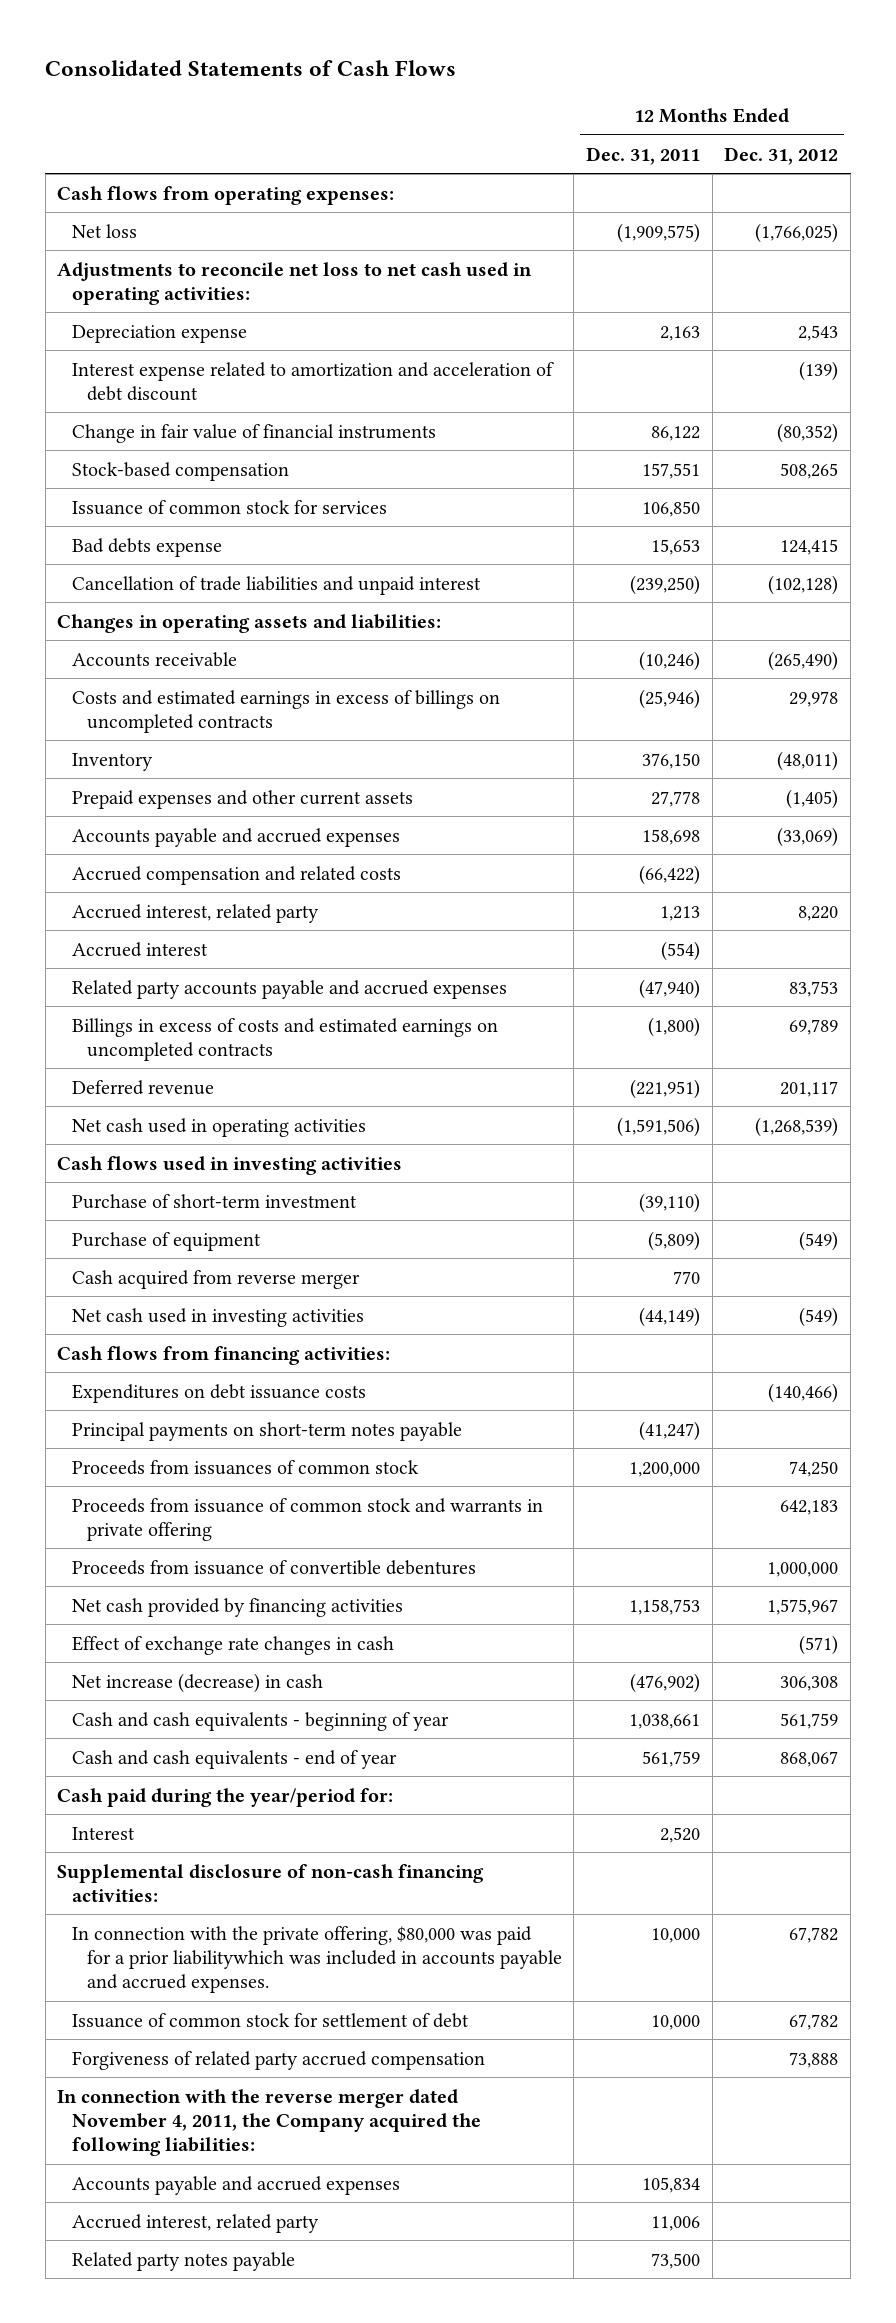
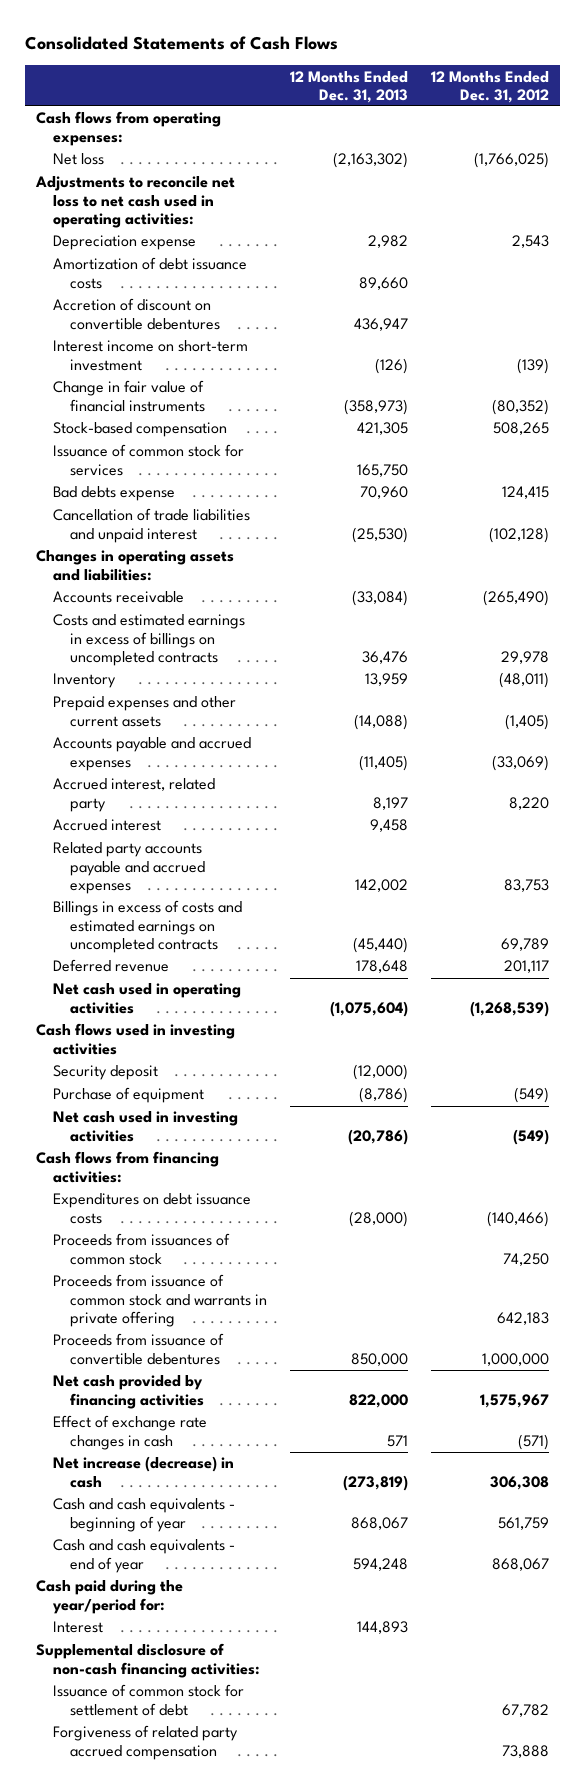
[586,146,701,165] Dec. 31, 2011 -> none
none -> [289,70,408,103] 12 Months Ended Dec. 31, 2013
none -> [53,257,248,289] Amortization of debt issuance costs
none -> [53,298,220,330] Accretion of discount on convertible debentures
[72,361,555,401] Interest expense related to amortization and acceleration of debt discount -> [53,340,249,371] Interest income on short-term investment
[72,865,402,885] Accrued compensation and related costs -> none
[72,1193,358,1209] Purchase of short-term investment -> none
none -> [53,1065,159,1081] Security deposit
[72,1269,361,1289] Cash acquired from reverse merger -> none
[72,1421,463,1441] Principal payments on short-term notes payable -> none
[72,1925,562,1993] In connection with the private offering, $80,000 was paid for a prior liabilitywhich was included in accounts payable and accrued expenses. -> none
[57,2088,482,2156] In connection with the reverse merger dated November 4, 2011, the Company acquired the following liabilities: -> none
[72,2175,401,2195] Accounts payable and accrued expenses -> none
[72,2213,320,2233] Accrued interest, related party -> none
[72,2251,296,2271] Related party notes payable -> none

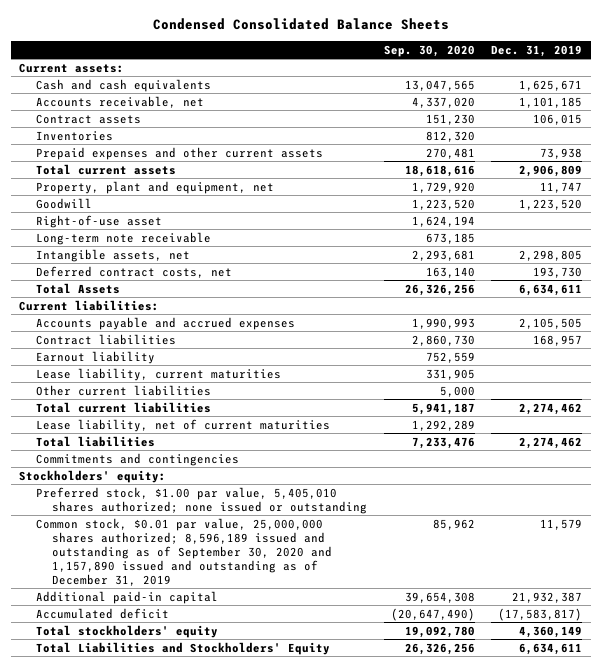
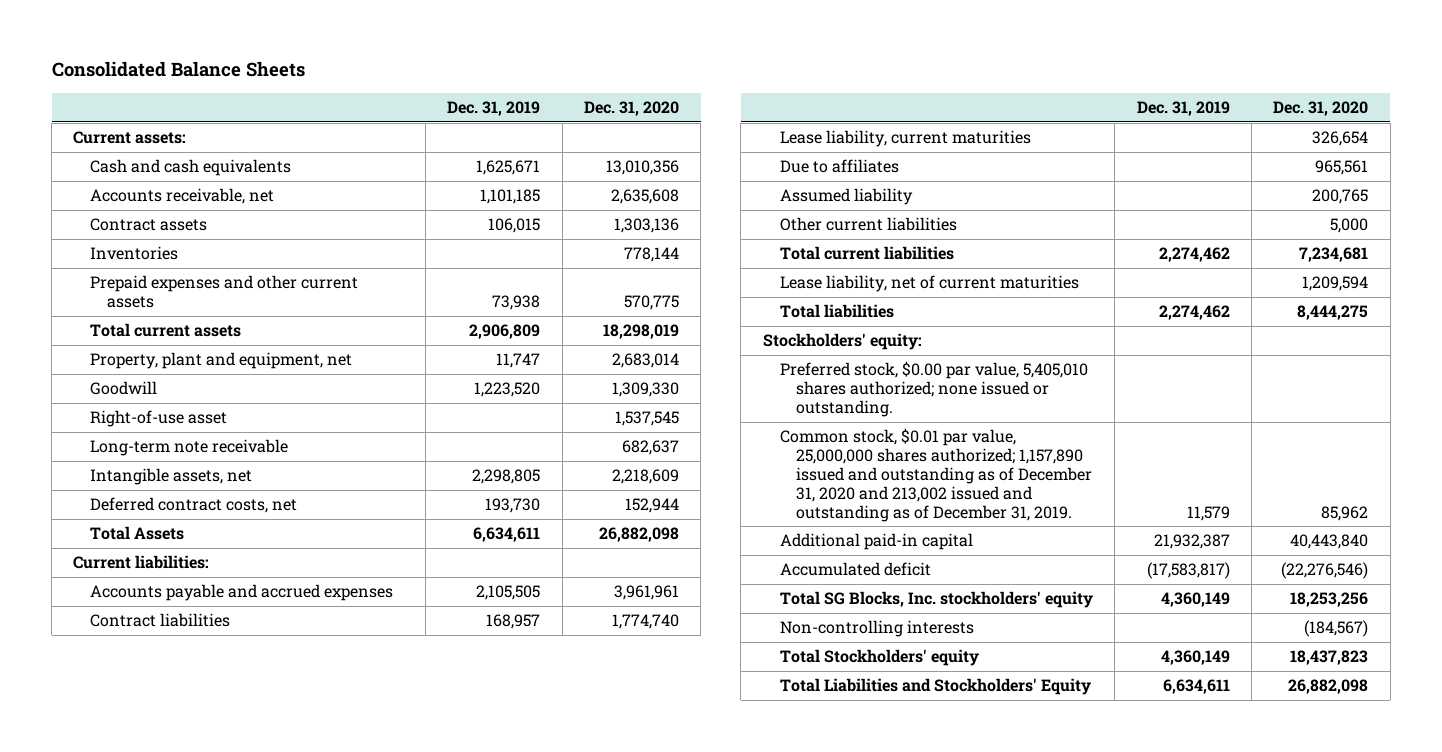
[152,18,449,31] Condensed Consolidated Balance Sheets -> [51,61,305,78] Consolidated Balance Sheets
[383,44,475,57] Sep. 30, 2020 -> none
none -> [583,100,679,116] Dec. 31, 2020
[35,350,155,364] Earnout liability -> none
none -> [779,159,899,174] Due to affiliates
none -> [779,188,913,206] Assumed liability
[35,452,239,466] Commitments and contingencies -> none
[35,486,368,514] Preferred stock, $1.00 par value, 5,405,010 shares authorized; none issued or outstanding -> [779,361,1088,418] Preferred stock, $0.00 par value, 5,405,010 shares authorized; none issued or outstanding.
[35,517,333,586] Common stock, $0.01 par value, 25,000,000 shares authorized; 8,596,189 issued and outstanding as of September 30, 2020 and 1,157,890 issued and outstanding as of December 31, 2019 -> [779,428,1093,522] Common stock, $0.01 par value, 25,000,000 shares authorized; 1,157,890 issued and outstanding as of December 31, 2020 and 213,002 issued and outstanding as of December 31, 2019.
[35,624,218,638] Total stockholders' equity -> [779,591,1093,609] Total SG Blocks, Inc. stockholders' equity
none -> [779,620,974,638] Non-controlling interests
none -> [779,649,979,667] Total Stockholders' equity

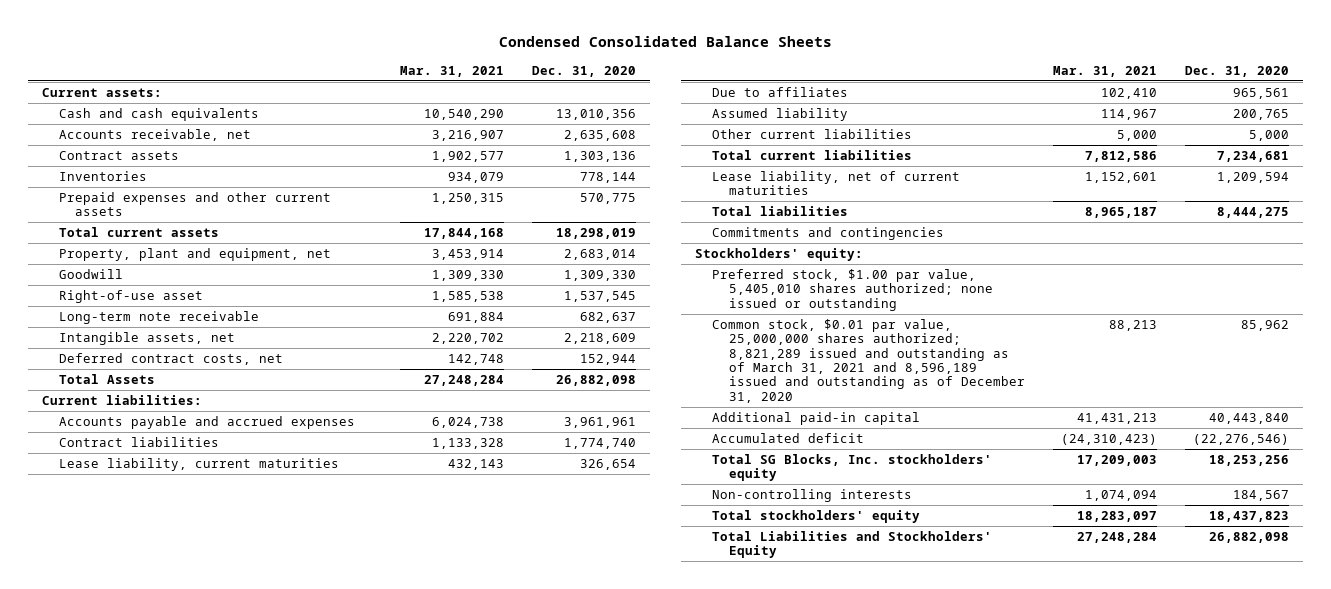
[51,61,305,78] Consolidated Balance Sheets -> [498,36,832,48] Condensed Consolidated Balance Sheets
[447,100,541,116] Dec. 31, 2019 -> none
none -> [399,65,504,77] Mar. 31, 2021
none -> [712,227,945,241] Commitments and contingencies
[779,361,1088,418] Preferred stock, $0.00 par value, 5,405,010 shares authorized; none issued or outstanding. -> [712,269,993,311] Preferred stock, $1.00 par value, 5,405,010 shares authorized; none issued or outstanding
[779,428,1093,522] Common stock, $0.01 par value, 25,000,000 shares authorized; 1,157,890 issued and outstanding as of December 31, 2020 and 213,002 issued and outstanding as of December 31, 2019. -> [712,319,1025,403] Common stock, $0.01 par value, 25,000,000 shares authorized; 8,821,289 issued and outstanding as of March 31, 2021 and 8,596,189 issued and outstanding as of December 31, 2020
[1304,620,1369,638] (184,567) -> [1233,490,1290,502] 184,567
[779,649,979,667] Total Stockholders' equity -> [712,510,921,524] Total stockholders' equity

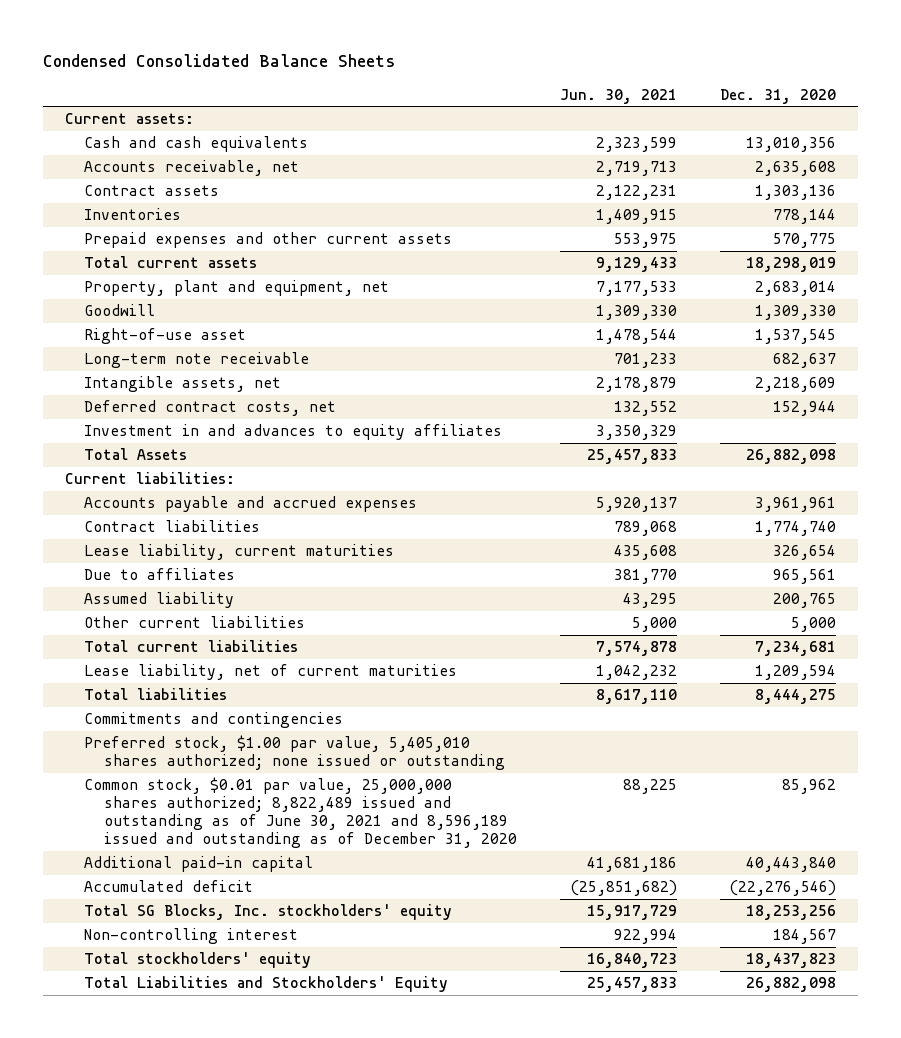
[399,65,504,77] Mar. 31, 2021 -> none
none -> [560,88,678,104] Jun. 30, 2021
none -> [84,424,503,441] Investment in and advances to equity affiliates
[695,248,864,262] Stockholders' equity: -> none
[712,319,1025,403] Common stock, $0.01 par value, 25,000,000 shares authorized; 8,821,289 issued and outstanding as of March 31, 2021 and 8,596,189 issued and outstanding as of December 31, 2020 -> [84,777,518,849] Common stock, $0.01 par value, 25,000,000 shares authorized; 8,822,489 issued and outstanding as of June 30, 2021 and 8,596,189 issued and outstanding as of December 31, 2020
[712,489,913,503] Non-controlling interests -> [84,928,299,945] Non-controlling interest

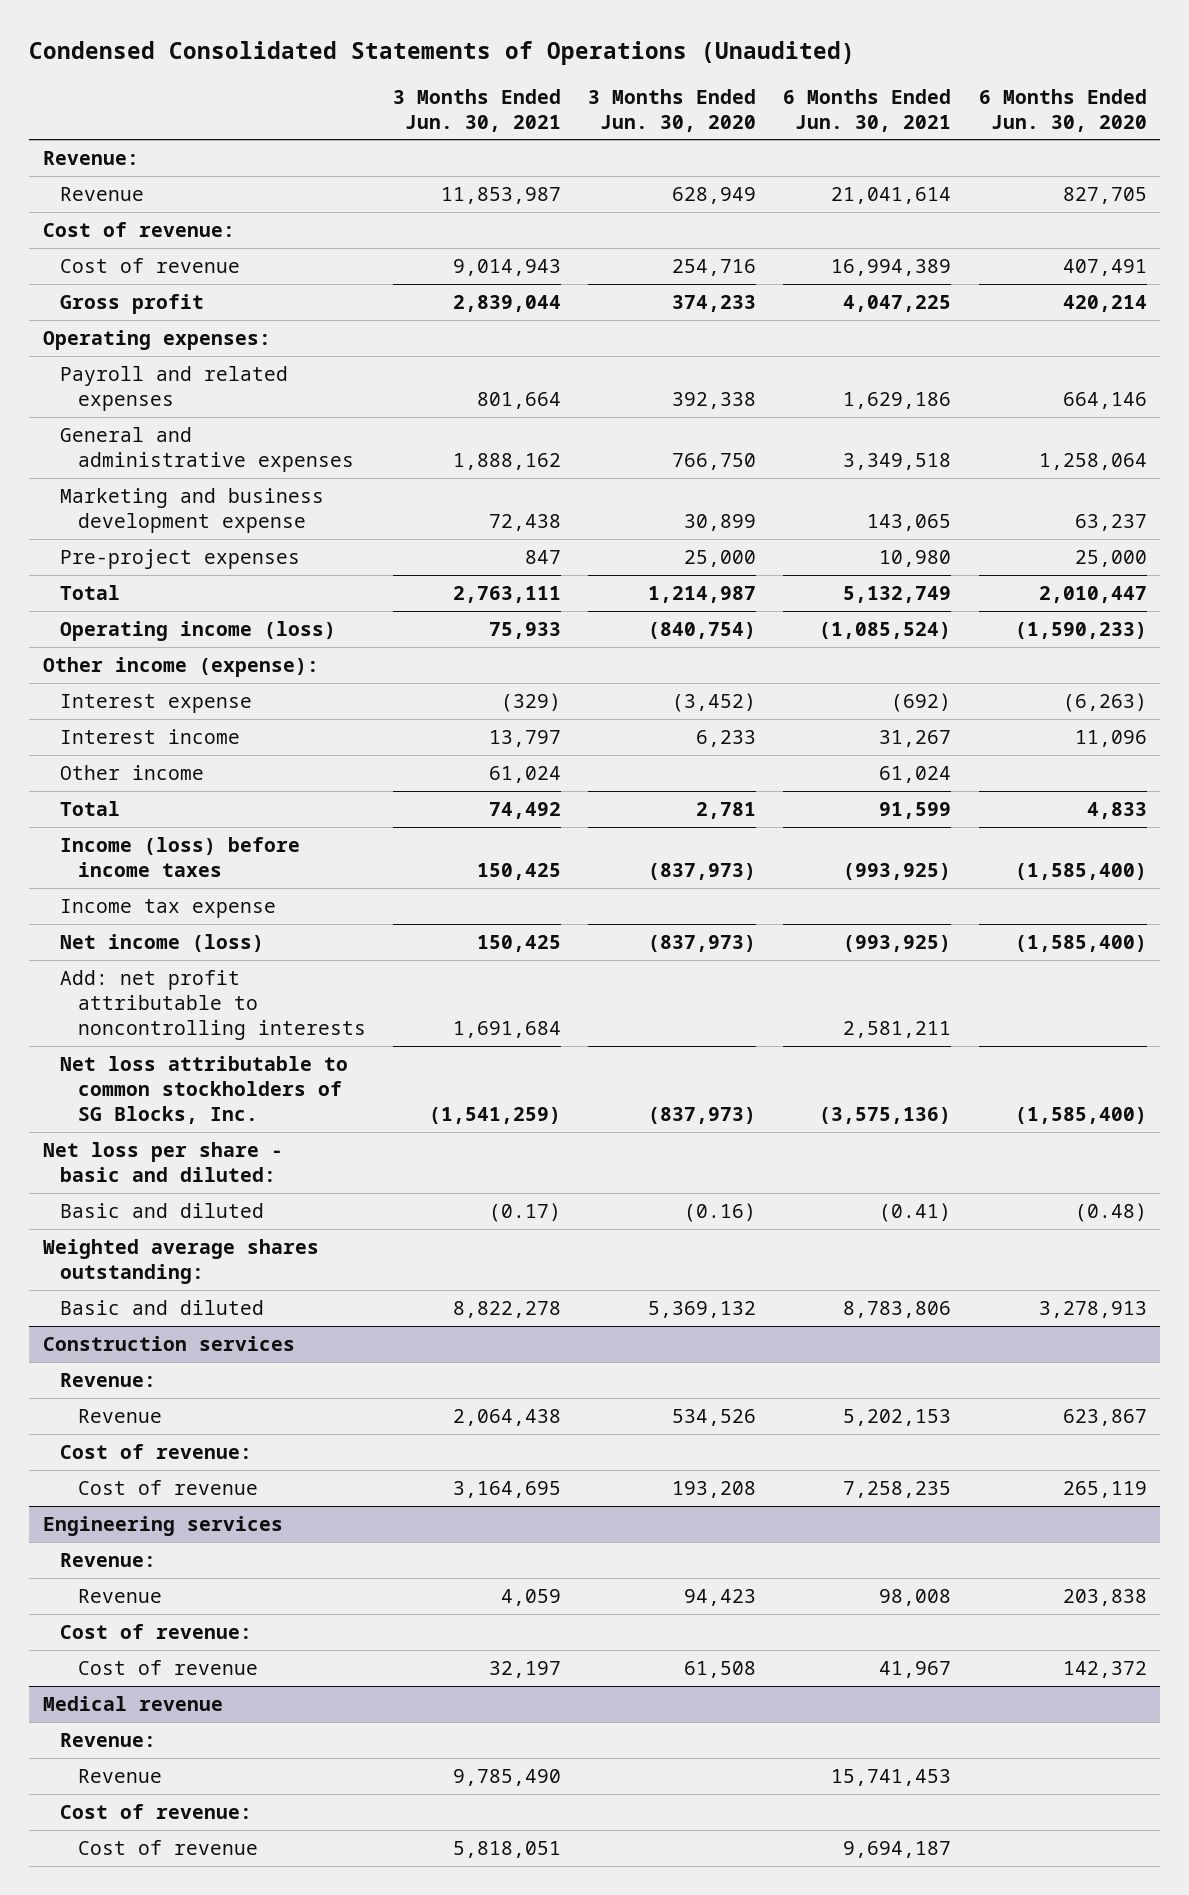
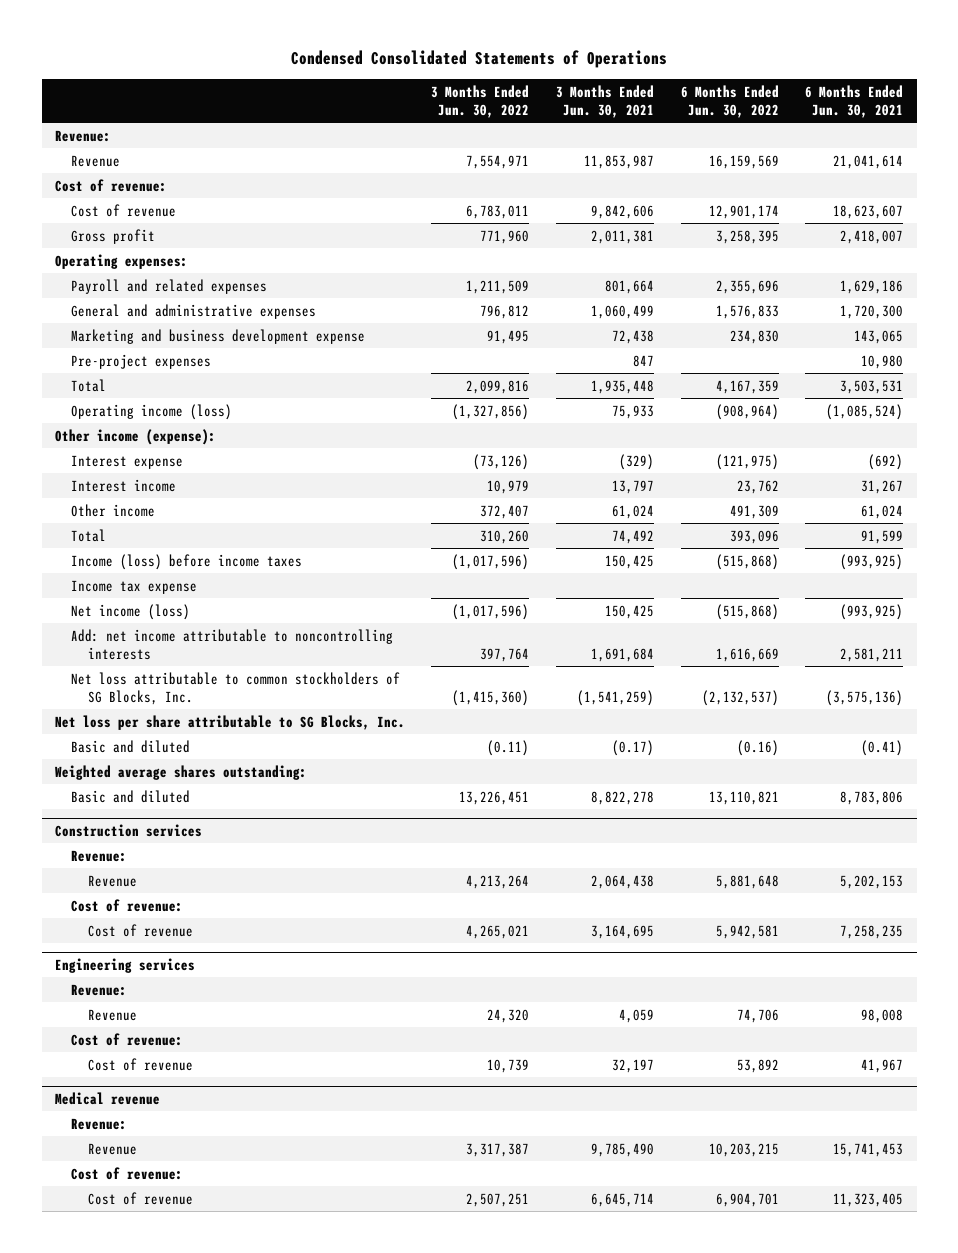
[29,41,856,66] Condensed Consolidated Statements of Operations (Unaudited) -> [291,50,668,69] Condensed Consolidated Statements of Operations
[588,88,757,132] 3 Months Ended Jun. 30, 2020 -> none
[978,88,1147,132] 6 Months Ended Jun. 30, 2020 -> none
none -> [431,84,530,119] 3 Months Ended Jun. 30, 2022
none -> [680,84,779,119] 6 Months Ended Jun. 30, 2022
[452,258,561,276] 9,014,943 -> [591,204,655,219] 9,842,606
[831,258,952,276] 16,994,389 -> [833,204,904,219] 18,623,607
[452,294,561,312] 2,839,044 -> [591,229,655,244] 2,011,381
[843,294,952,312] 4,047,225 -> [840,229,904,244] 2,418,007
[452,452,561,470] 1,888,162 -> [591,304,655,319] 1,060,499
[843,452,952,470] 3,349,518 -> [840,304,904,319] 1,720,300
[452,585,561,603] 2,763,111 -> [591,379,655,394] 1,935,448
[843,585,952,603] 5,132,749 -> [840,379,904,394] 3,503,531
[60,969,366,1040] Add: net profit attributable to noncontrolling interests -> [71,628,394,660] Add: net income attributable to noncontrolling interests
[42,1141,283,1182] Net loss per share - basic and diluted: -> none
none -> [54,714,405,730] Net loss per share attributable to SG Blocks, Inc.
[452,1840,561,1858] 5,818,051 -> [591,1192,655,1207] 6,645,714
[843,1840,952,1858] 9,694,187 -> [833,1192,904,1207] 11,323,405

